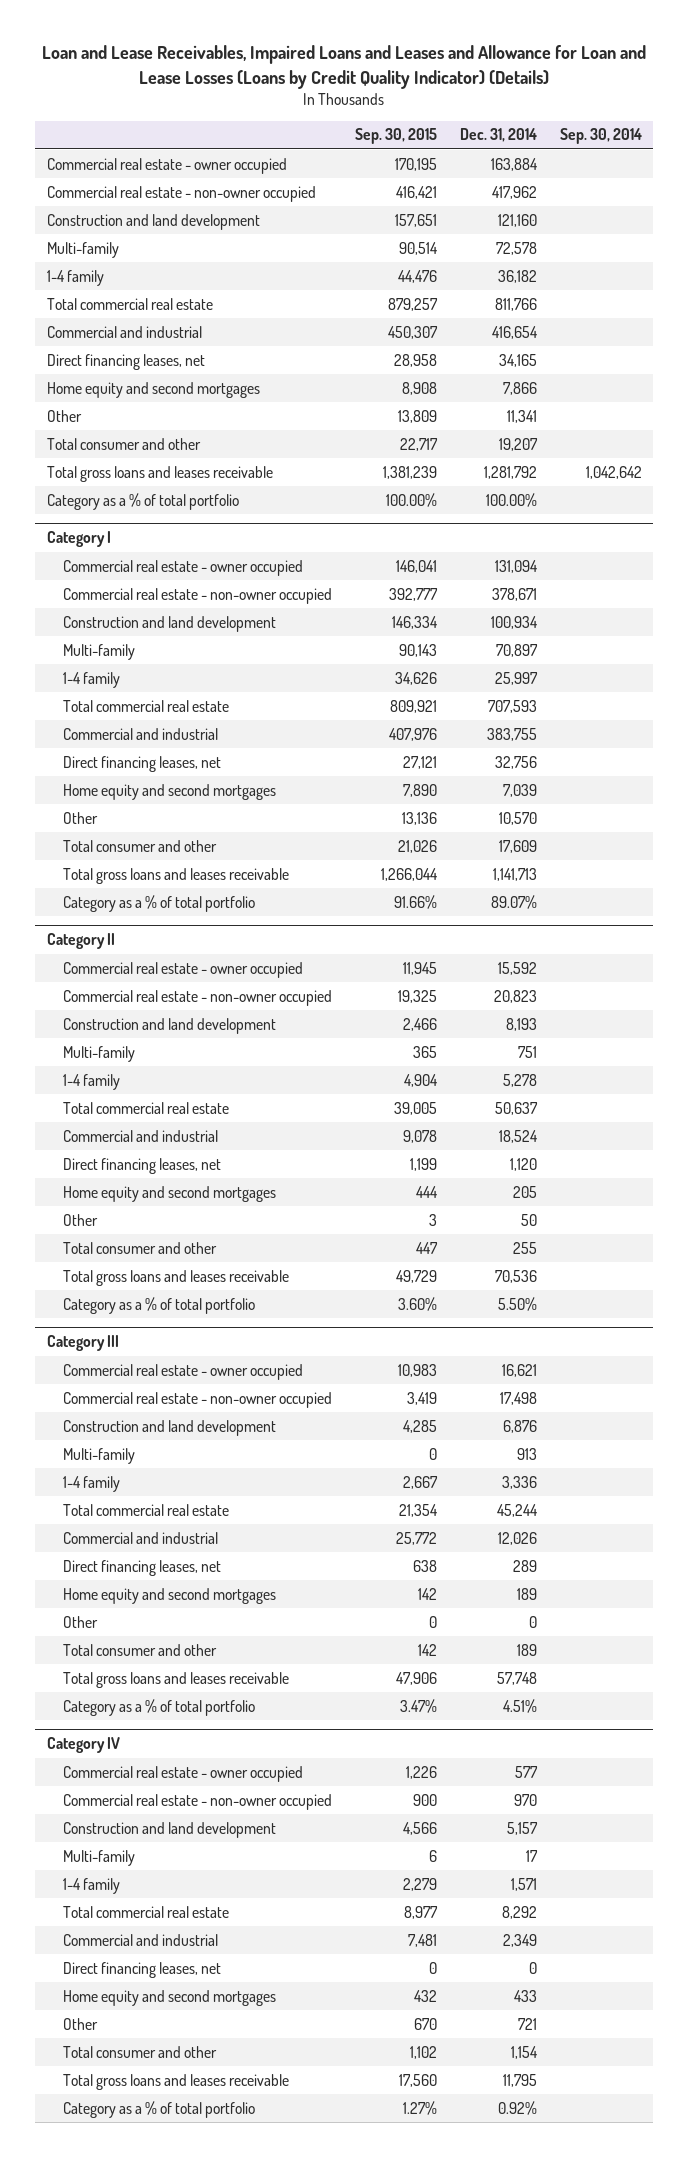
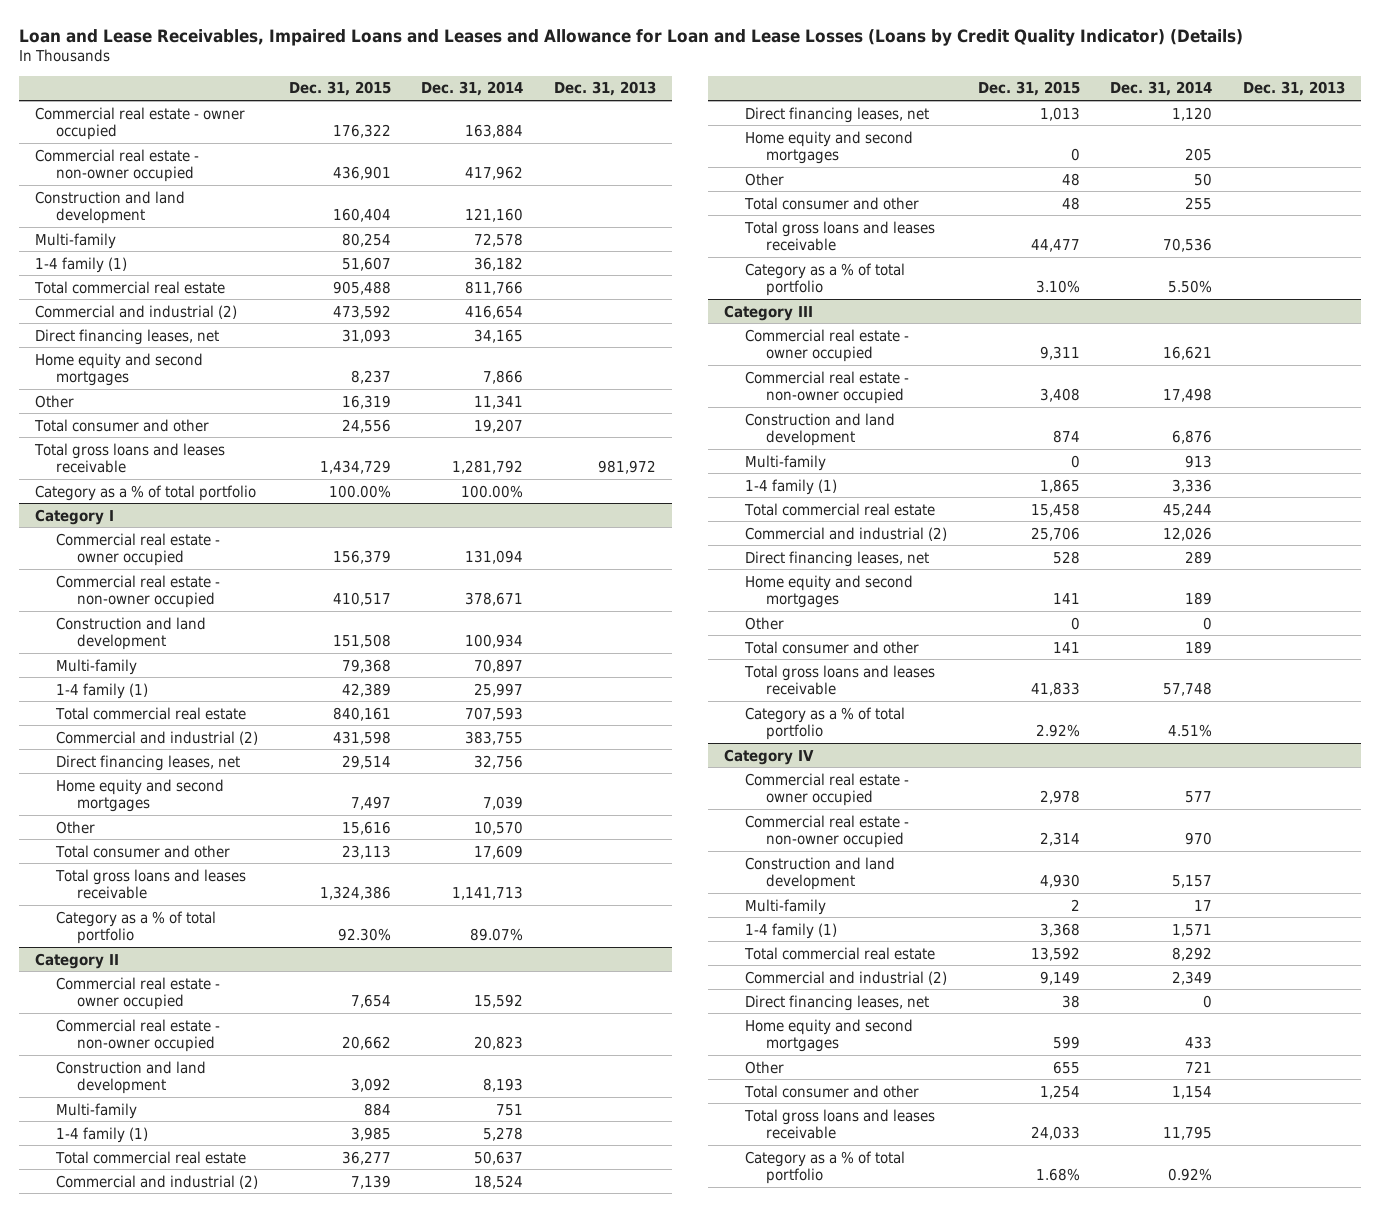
[354,128,437,145] Sep. 30, 2015 -> none
[559,128,642,145] Sep. 30, 2014 -> none
none -> [288,81,391,97] Dec. 31, 2015
none -> [554,81,657,97] Dec. 31, 2013
[46,269,104,286] 1-4 family -> [34,256,127,273] 1-4 family (1)
[46,325,202,338] Commercial and industrial -> [34,304,237,319] Commercial and industrial (2)
[63,671,121,688] 1-4 family -> [55,682,148,699] 1-4 family (1)
[63,727,219,740] Commercial and industrial -> [55,730,258,745] Commercial and industrial (2)
[63,1073,121,1090] 1-4 family -> [55,1126,148,1143] 1-4 family (1)
[63,1129,219,1142] Commercial and industrial -> [55,1174,258,1189] Commercial and industrial (2)
[63,1475,121,1492] 1-4 family -> [744,478,837,495] 1-4 family (1)
[63,1531,219,1544] Commercial and industrial -> [744,526,947,541] Commercial and industrial (2)
[63,1877,121,1894] 1-4 family -> [744,922,837,939] 1-4 family (1)
[63,1933,219,1946] Commercial and industrial -> [744,970,947,985] Commercial and industrial (2)

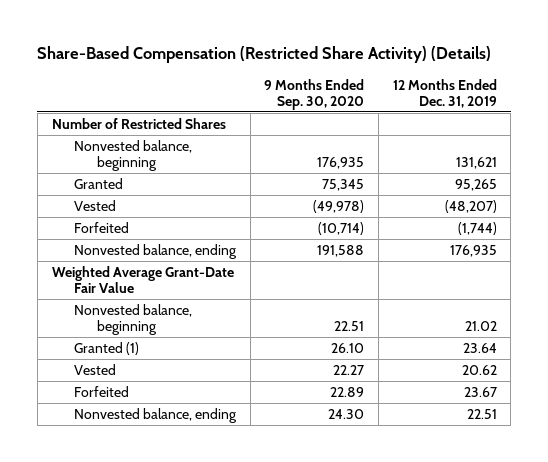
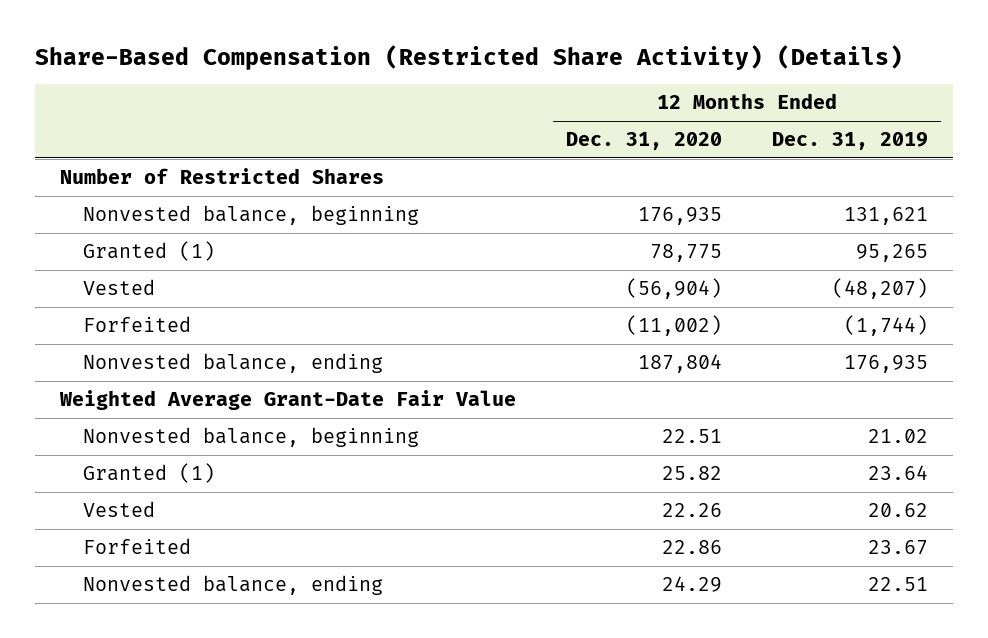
[264,78,365,111] 9 Months Ended Sep. 30, 2020 -> none
none -> [566,132,723,151] Dec. 31, 2020
[74,177,124,189] Granted -> [82,241,215,262] Granted (1)

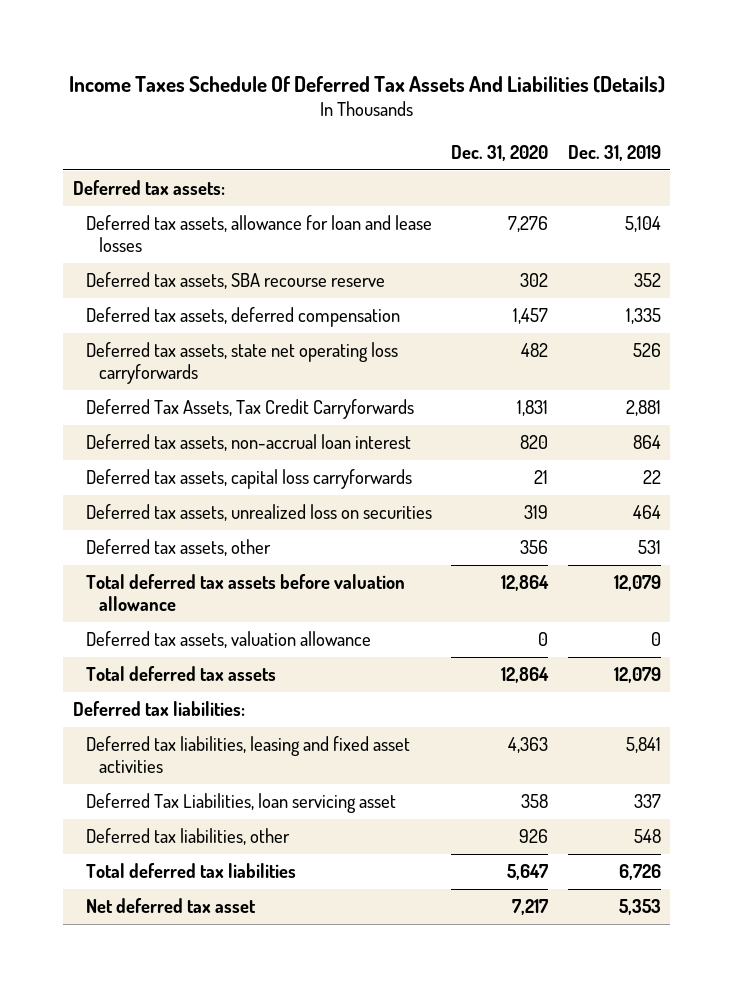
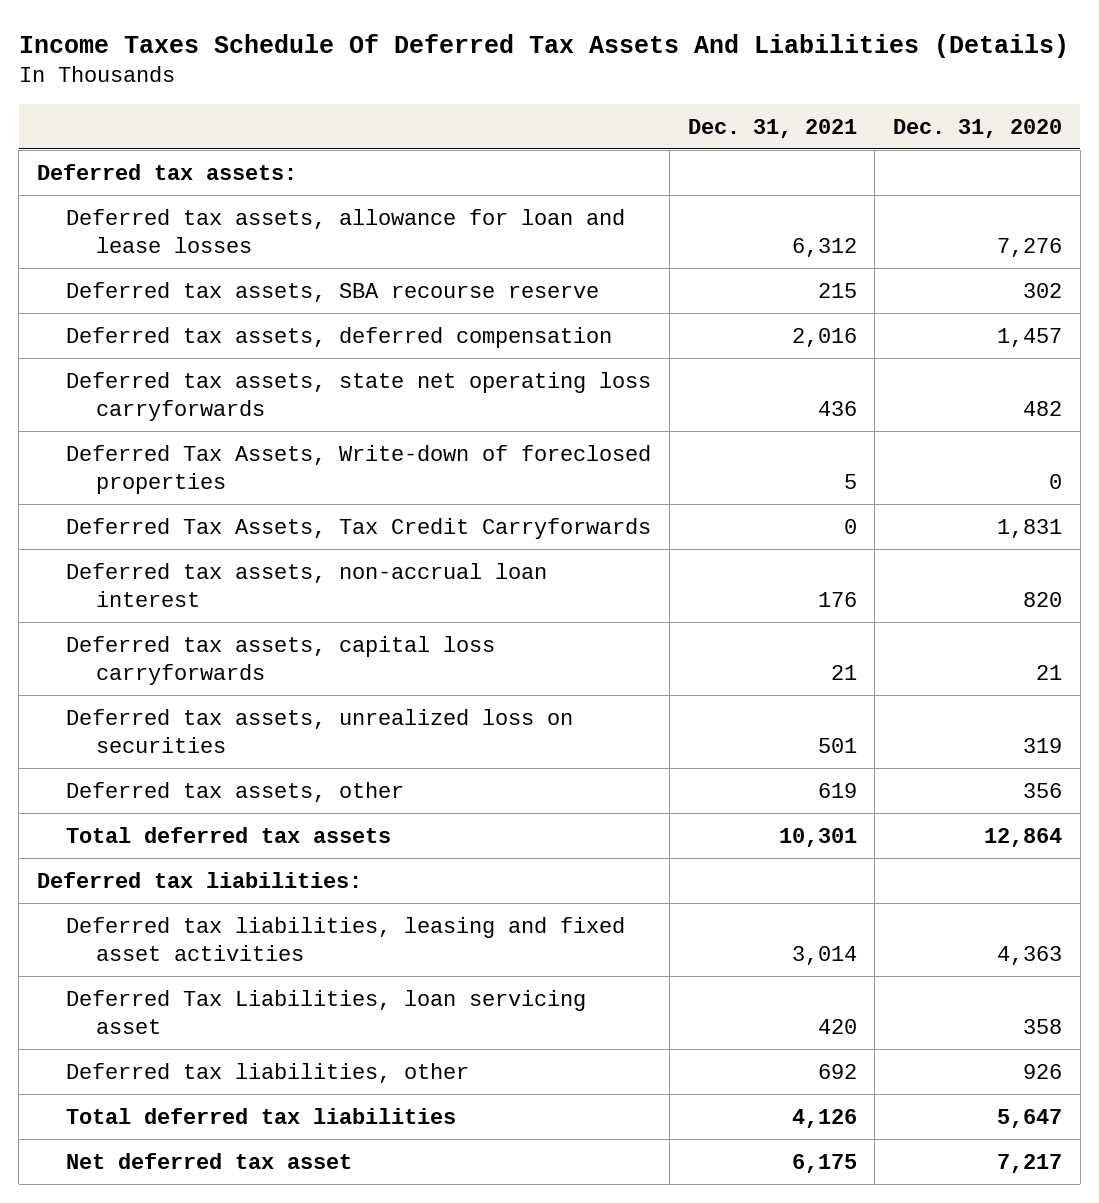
[567,144,661,161] Dec. 31, 2019 -> none
none -> [687,118,857,138] Dec. 31, 2021
none -> [66,444,652,494] Deferred Tax Assets, Write-down of foreclosed properties
[85,574,405,611] Total deferred tax assets before valuation allowance -> none
[85,631,371,649] Deferred tax assets, valuation allowance -> none

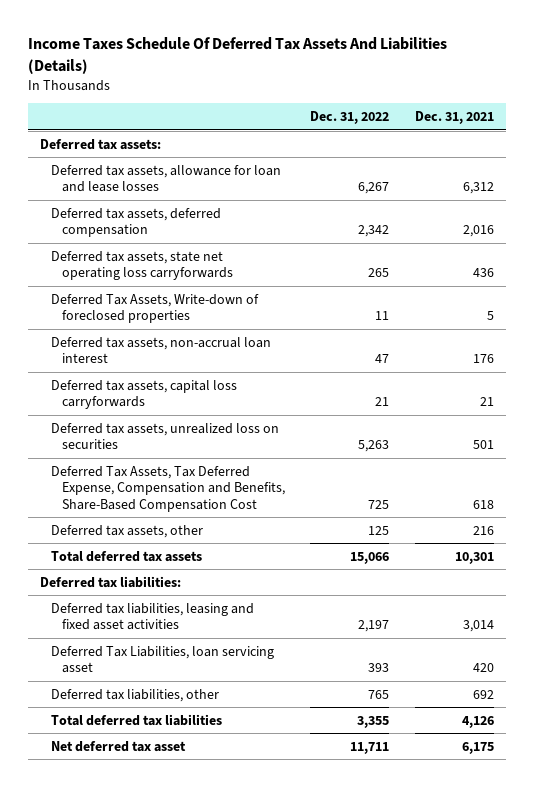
[892,118,1062,138] Dec. 31, 2020 -> none
none -> [310,111,390,125] Dec. 31, 2022
[66,281,600,302] Deferred tax assets, SBA recourse reserve -> none
[66,517,652,539] Deferred Tax Assets, Tax Credit Carryforwards -> none
none -> [51,465,285,512] Deferred Tax Assets, Tax Deferred Expense, Compensation and Benefits, Share-Based Compensation Cost
[817,782,857,798] 619 -> [472,525,494,535] 216

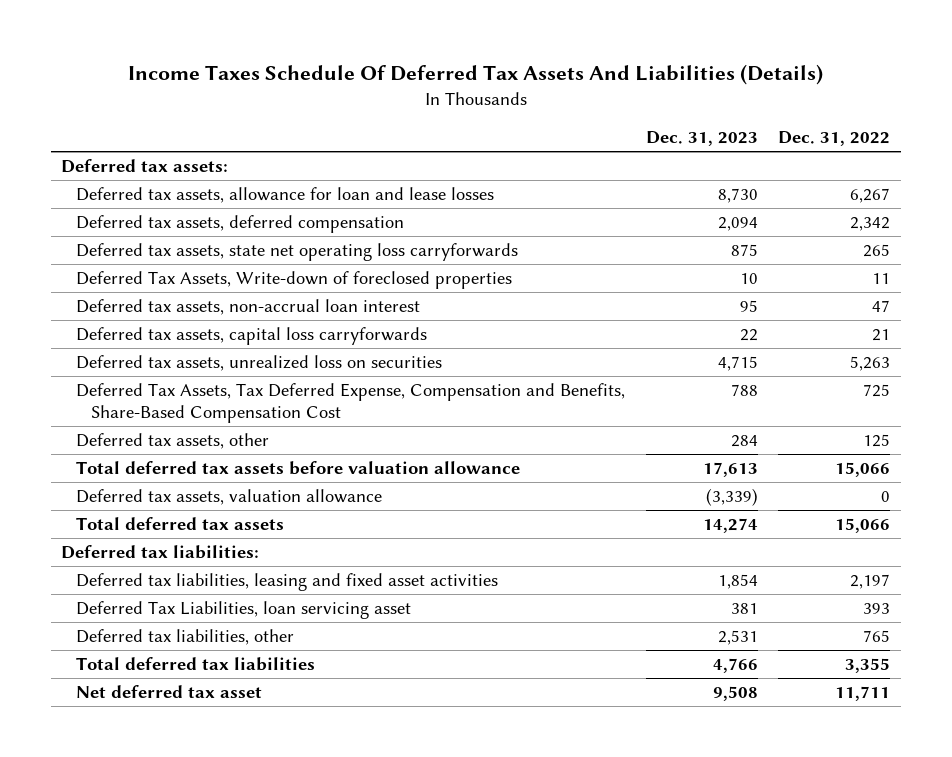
[414,111,494,125] Dec. 31, 2021 -> none
none -> [645,131,758,147] Dec. 31, 2023
none -> [76,460,521,475] Total deferred tax assets before valuation allowance
none -> [76,488,383,505] Deferred tax assets, valuation allowance

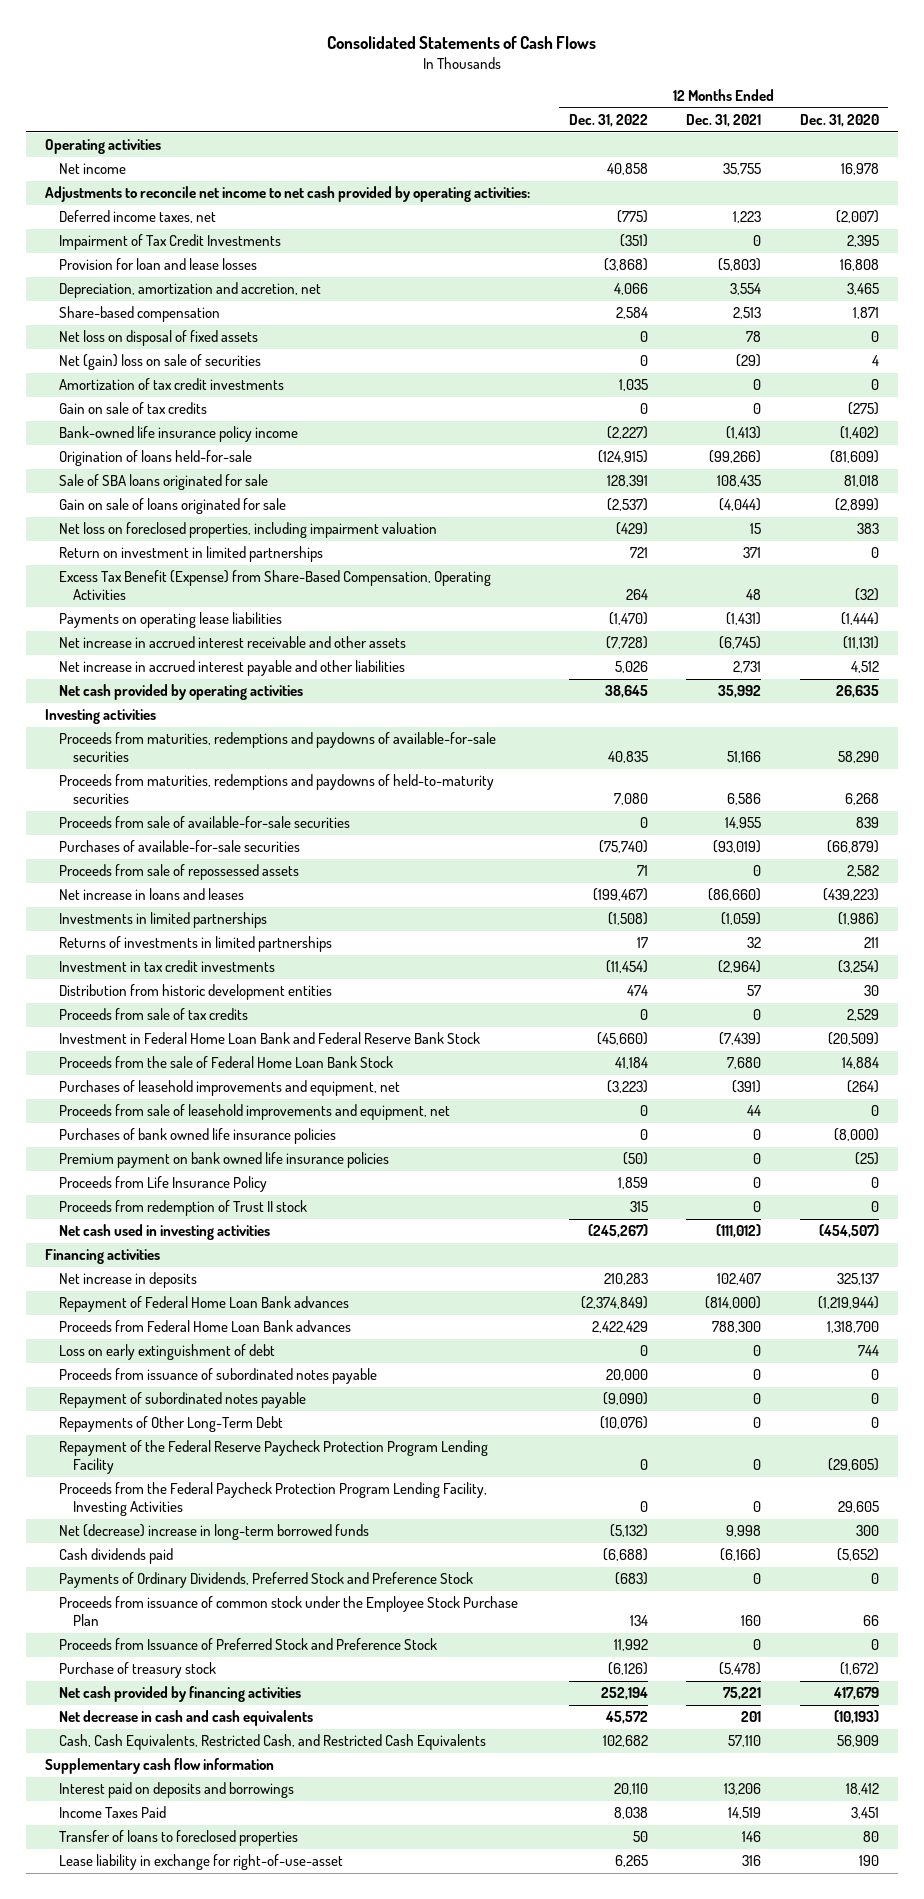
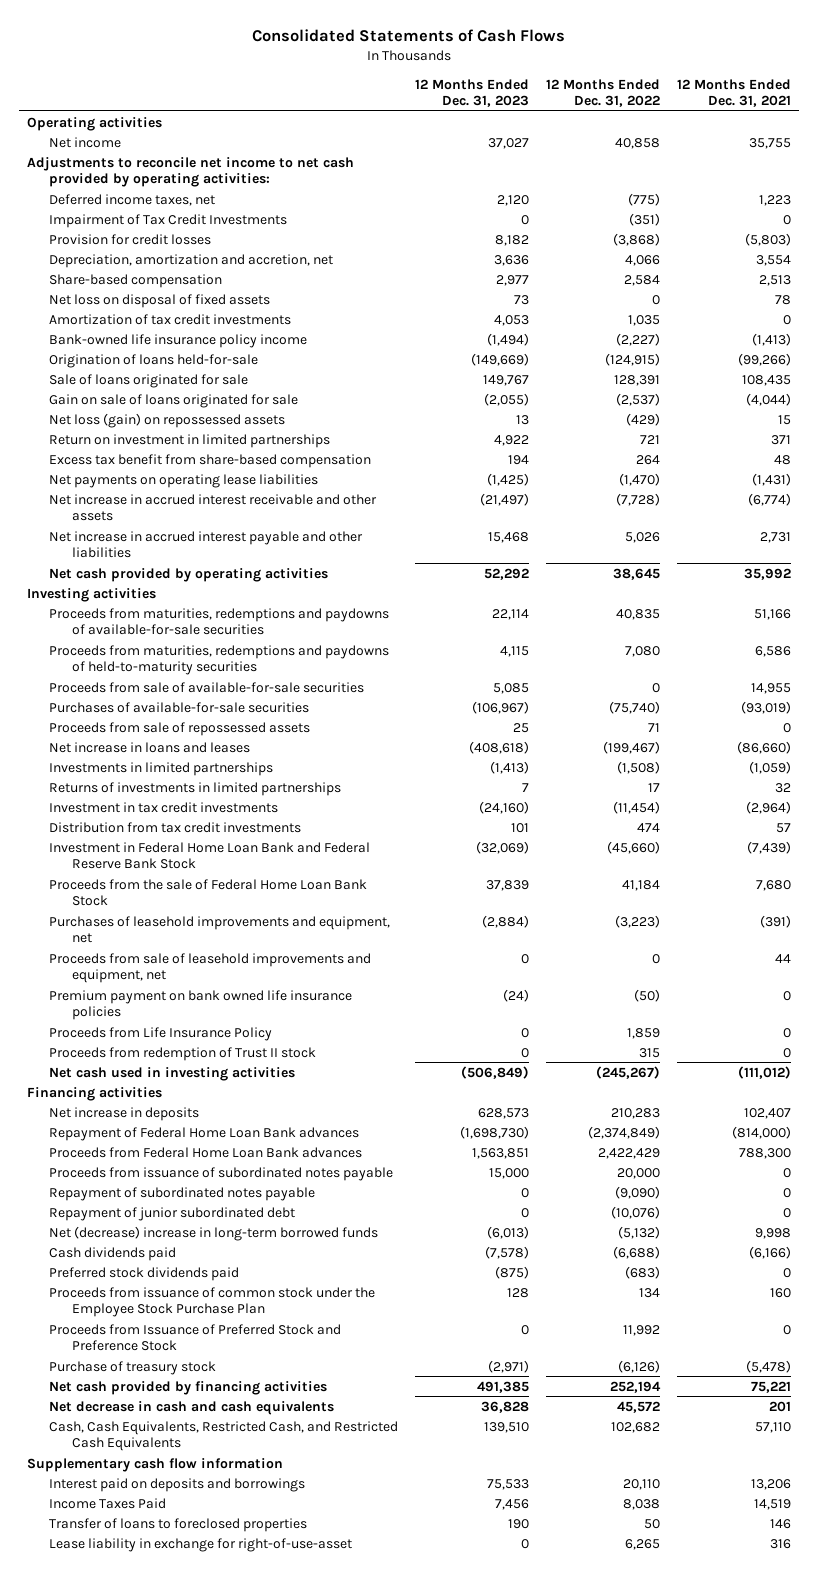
[799,114,879,128] Dec. 31, 2020 -> none
none -> [415,78,530,108] 12 Months Ended Dec. 31, 2023
[59,258,258,271] Provision for loan and lease losses -> [49,233,212,245] Provision for credit losses
[59,354,262,371] Net (gain) loss on sale of securities -> none
[59,402,208,415] Gain on sale of tax credits -> none
[59,474,269,491] Sale of SBA loans originated for sale -> [49,373,249,388] Sale of loans originated for sale
[59,522,438,539] Net loss on foreclosed properties, including impairment valuation -> [49,412,286,428] Net loss (gain) on repossessed assets
[59,570,492,601] Excess Tax Benefit (Expense) from Share-Based Compensation, Operating Activities -> [49,453,372,468] Excess tax benefit from share-based compensation
[59,612,283,629] Payments on operating lease liabilities -> [49,473,319,488] Net payments on operating lease liabilities
[719,636,762,650] (6,745) -> [748,492,792,506] (6,774)
[59,1008,249,1021] Proceeds from sale of tax credits -> none
[59,984,333,1001] Distribution from historic development entities -> [49,821,302,833] Distribution from tax credit investments
[59,1128,337,1145] Purchases of bank owned life insurance policies -> none
[59,1344,276,1361] Loss on early extinguishment of debt -> none
[59,1440,489,1475] Repayment of the Federal Reserve Paycheck Protection Program Lending Facility -> none
[59,1482,488,1517] Proceeds from the Federal Paycheck Protection Program Lending Facility, Investing Activities -> none
[59,1416,284,1433] Repayments of Other Long-Term Debt -> [49,1206,296,1221] Repayment of junior subordinated debt
[59,1572,474,1589] Payments of Ordinary Dividends, Preferred Stock and Preference Stock -> [49,1266,240,1281] Preferred stock dividends paid

